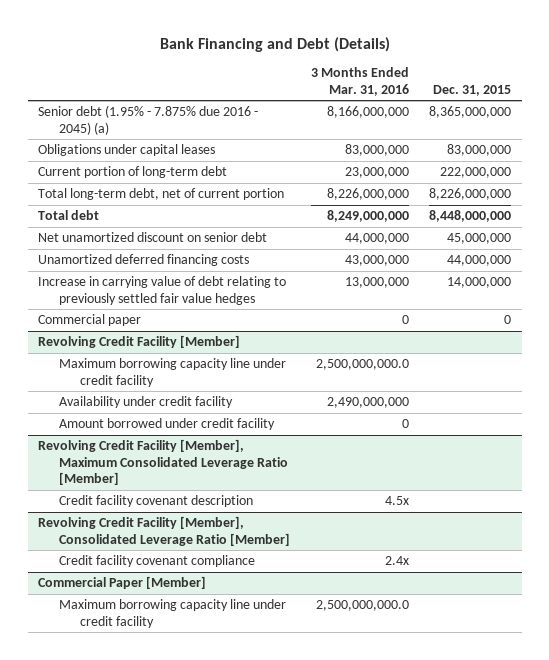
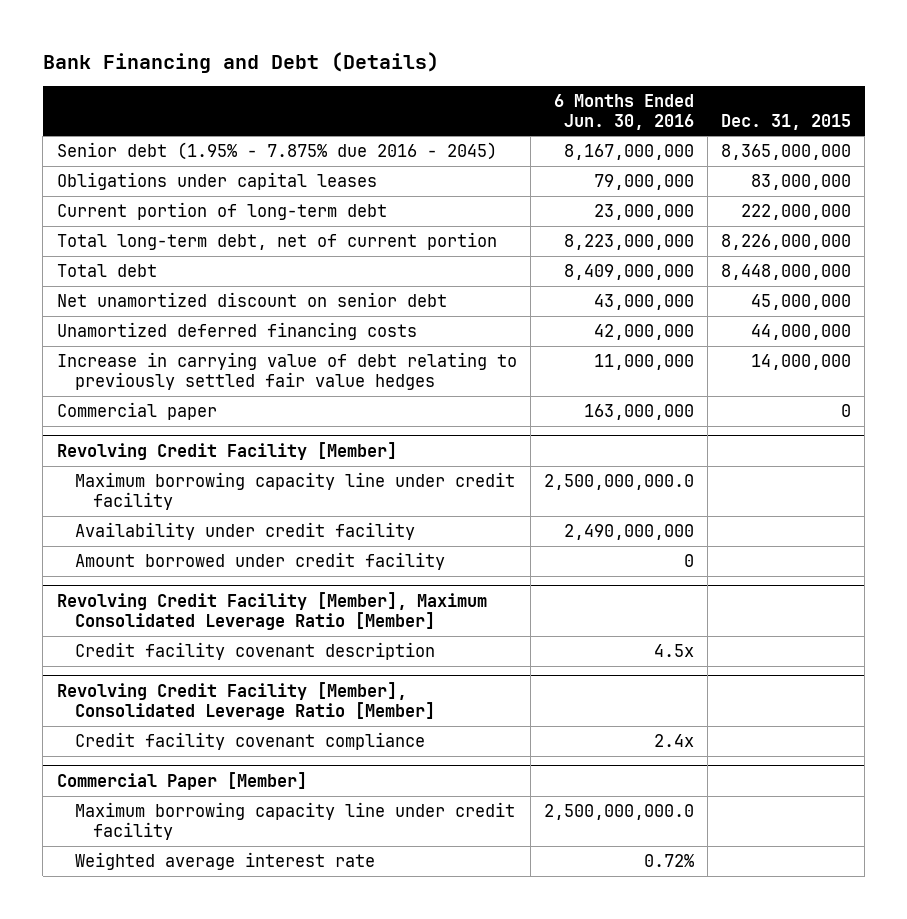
[310,67,409,96] 3 Months Ended Mar. 31, 2016 -> none
none -> [553,93,694,130] 6 Months Ended Jun. 30, 2016
[38,105,259,135] Senior debt (1.95% - 7.875% due 2016 - 2045) (a) -> [56,142,497,161] Senior debt (1.95% - 7.875% due 2016 - 2045)
none -> [74,852,375,871] Weighted average interest rate

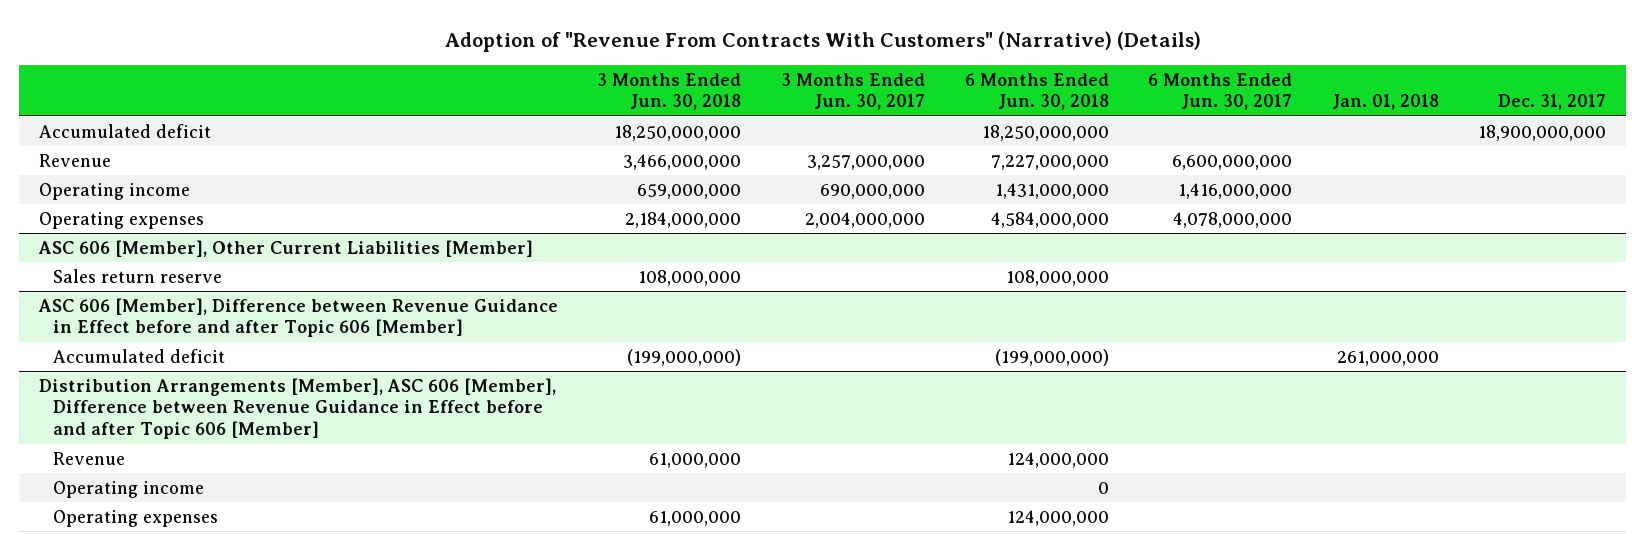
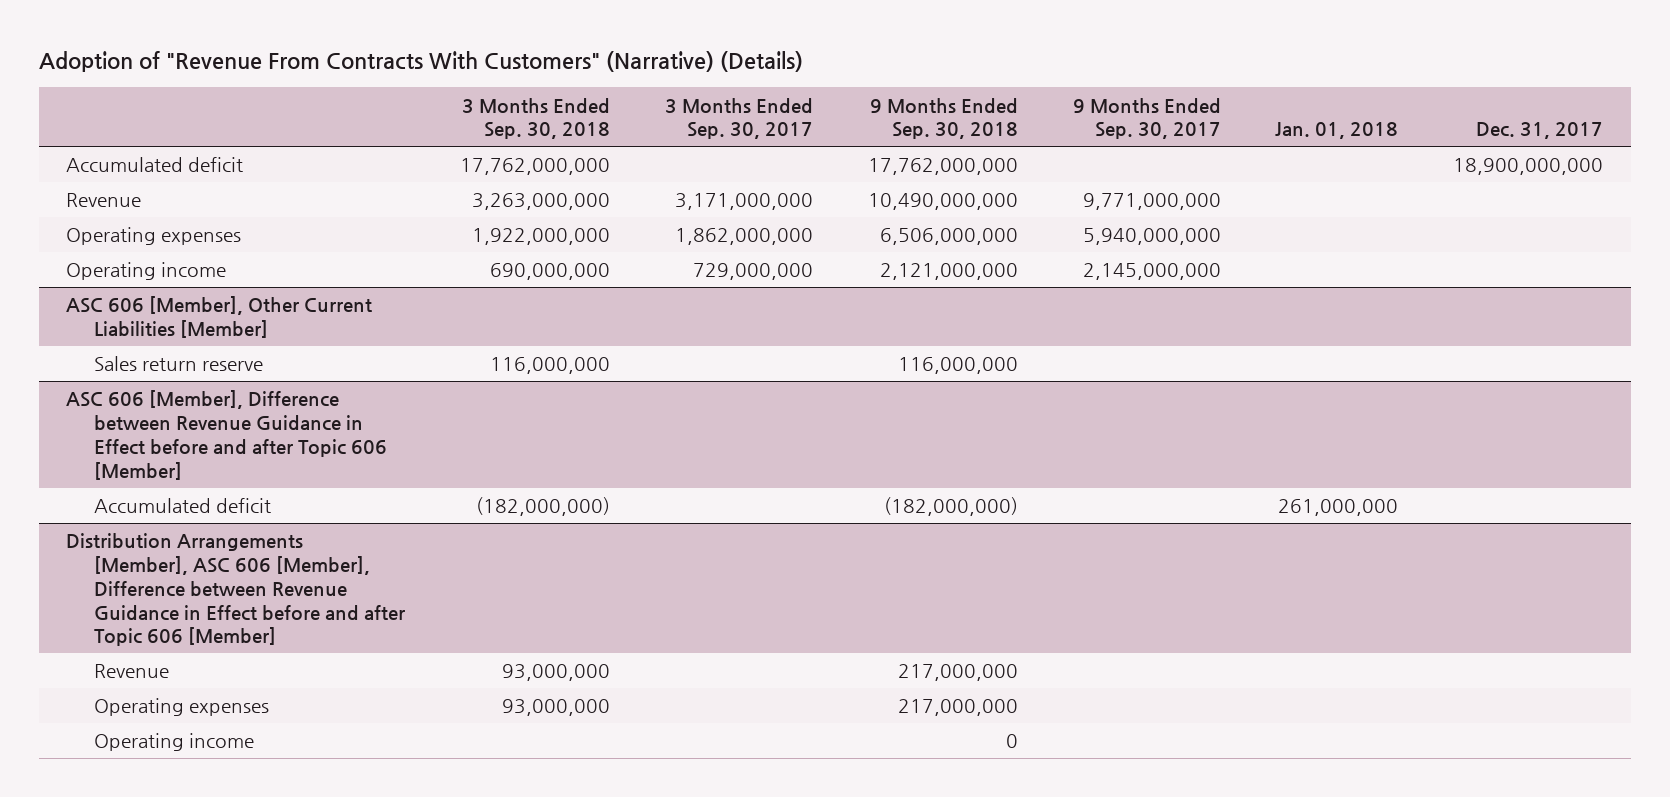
[597,72,742,111] 3 Months Ended Jun. 30, 2018 -> none
[781,72,926,111] 3 Months Ended Jun. 30, 2017 -> none
[964,72,1109,111] 6 Months Ended Jun. 30, 2018 -> none
[1148,72,1293,111] 6 Months Ended Jun. 30, 2017 -> none
none -> [461,97,610,140] 3 Months Ended Sep. 30, 2018
none -> [664,97,813,140] 3 Months Ended Sep. 30, 2017
none -> [869,97,1018,140] 9 Months Ended Sep. 30, 2018
none -> [1072,97,1221,140] 9 Months Ended Sep. 30, 2017
[38,182,190,200] Operating income -> [66,262,227,281] Operating income
[52,480,204,498] Operating income -> [93,733,254,752] Operating income

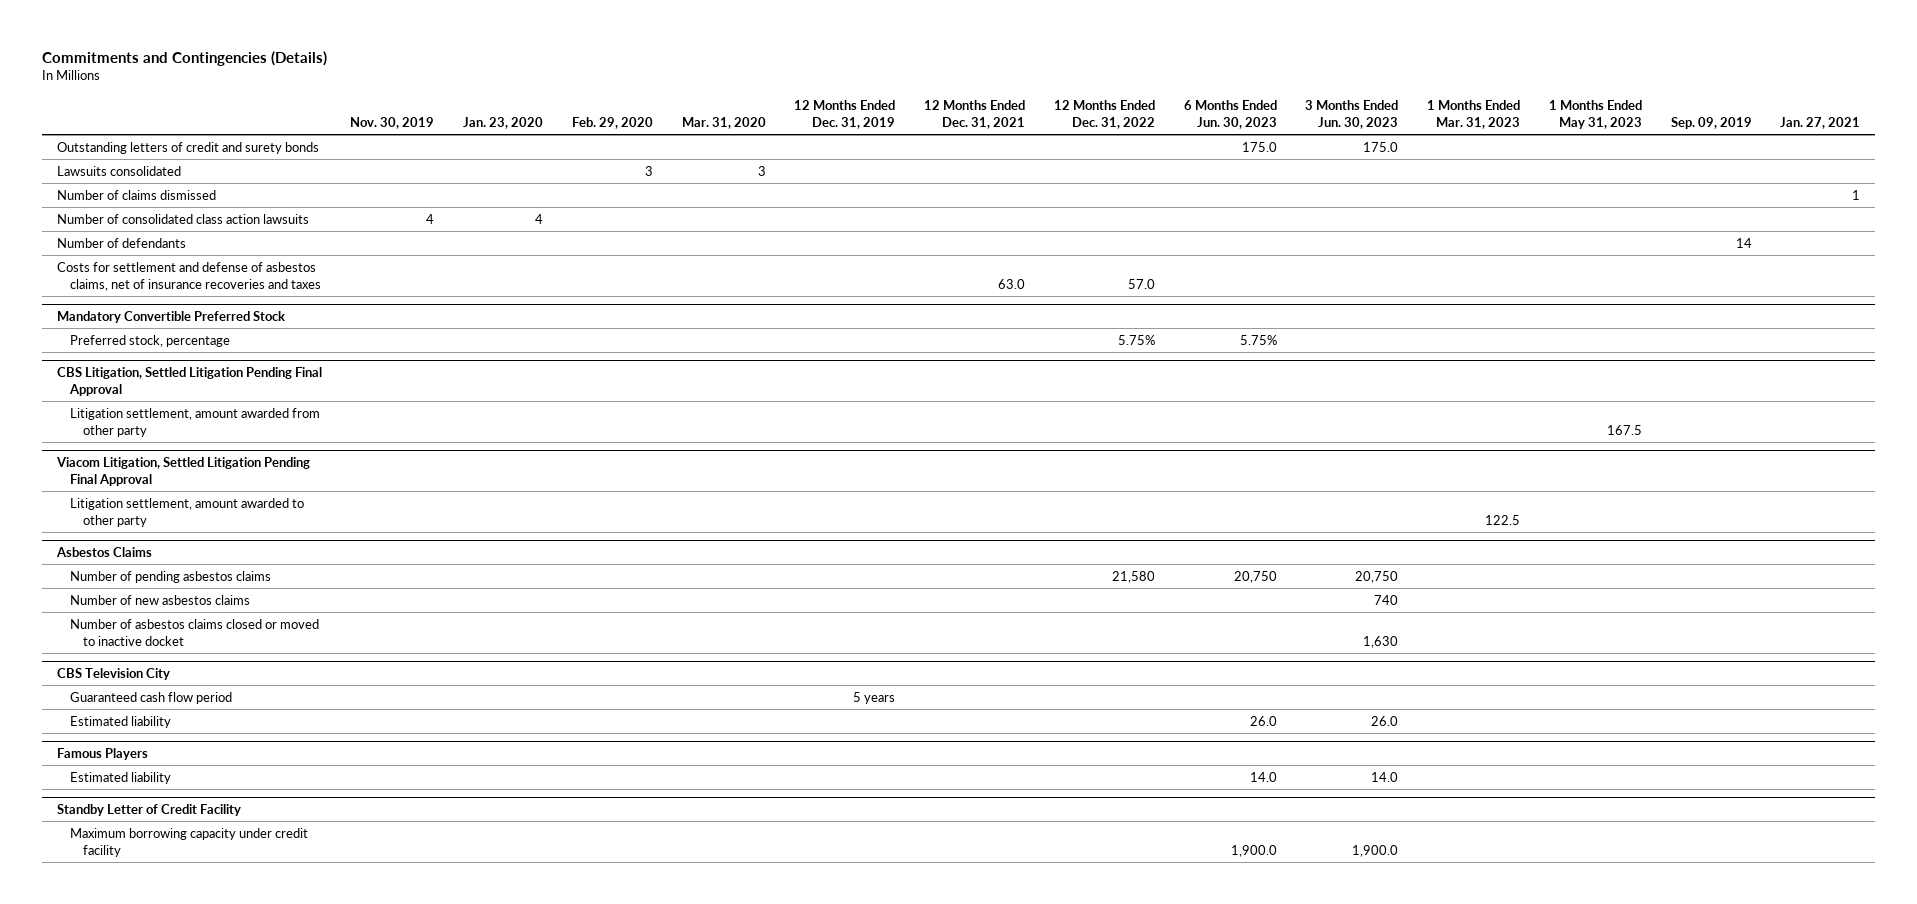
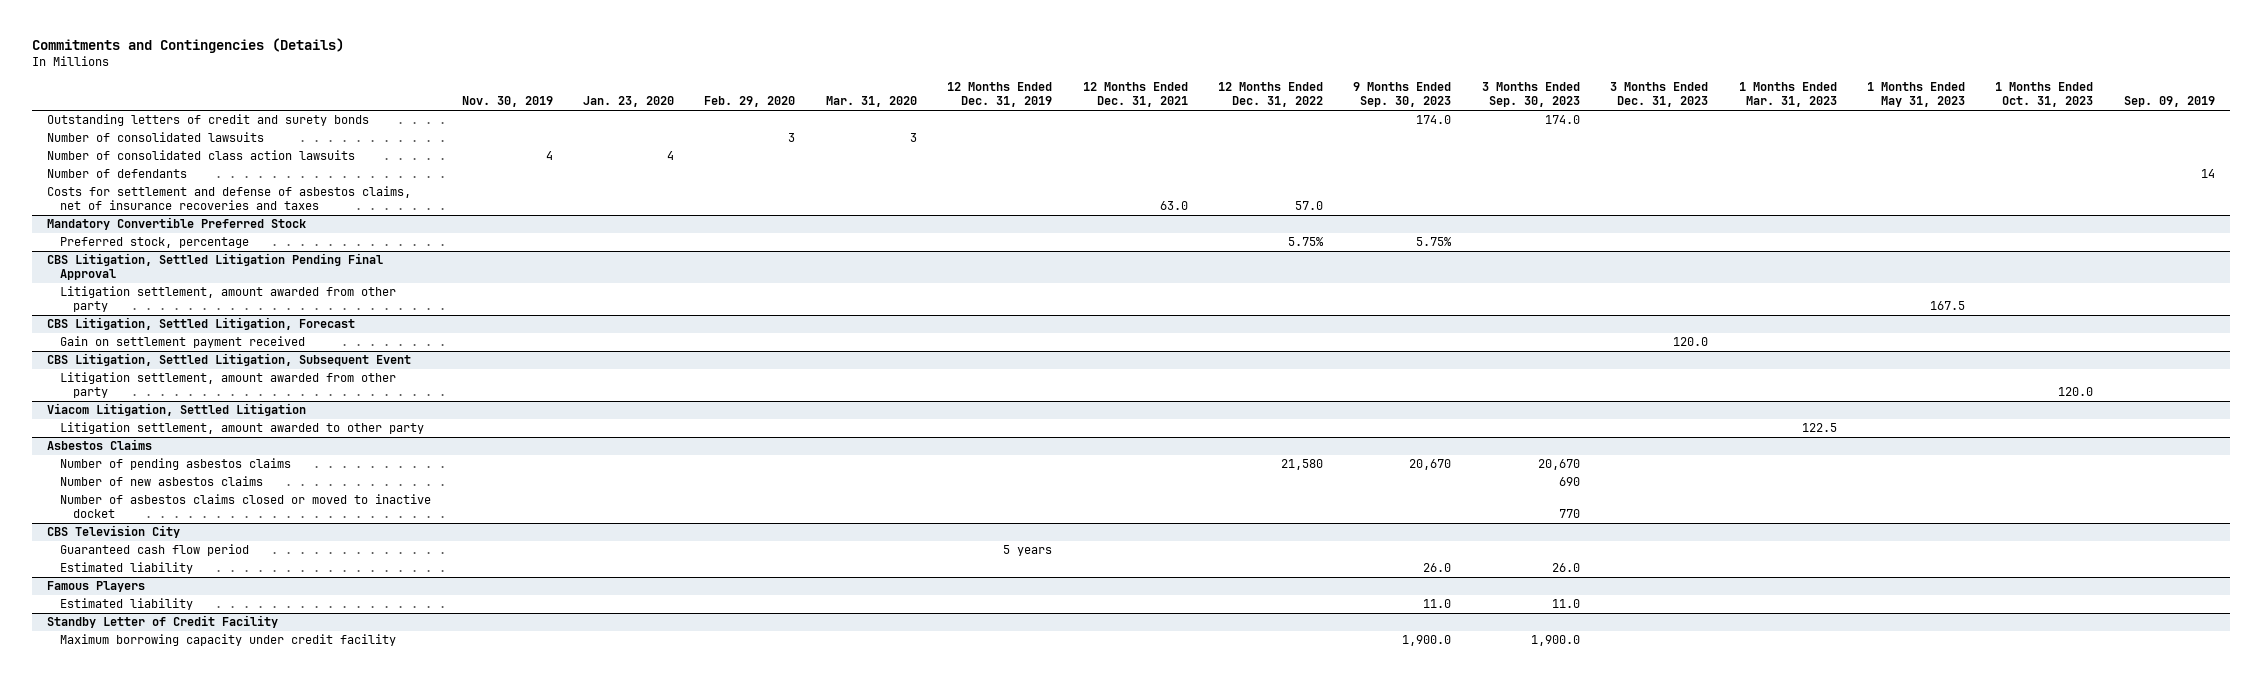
[1183,100,1277,130] 6 Months Ended Jun. 30, 2023 -> none
[1305,100,1399,130] 3 Months Ended Jun. 30, 2023 -> none
[1780,117,1861,130] Jan. 27, 2021 -> none
none -> [1353,82,1452,108] 9 Months Ended Sep. 30, 2023
none -> [1481,82,1580,108] 3 Months Ended Sep. 30, 2023
none -> [1610,82,1709,108] 3 Months Ended Dec. 31, 2023
none -> [1995,82,2094,108] 1 Months Ended Oct. 31, 2023
[56,189,216,200] Number of claims dismissed -> none
[56,165,181,176] Lawsuits consolidated -> [46,132,264,143] Number of consolidated lawsuits
none -> [46,317,355,331] CBS Litigation, Settled Litigation, Forecast
none -> [60,336,306,349] Gain on settlement payment received
none -> [46,353,411,367] CBS Litigation, Settled Litigation, Subsequent Event
none -> [60,372,397,399] Litigation settlement, amount awarded from other party
[55,457,310,486] Viacom Litigation, Settled Litigation Pending Final Approval -> [46,403,306,417] Viacom Litigation, Settled Litigation

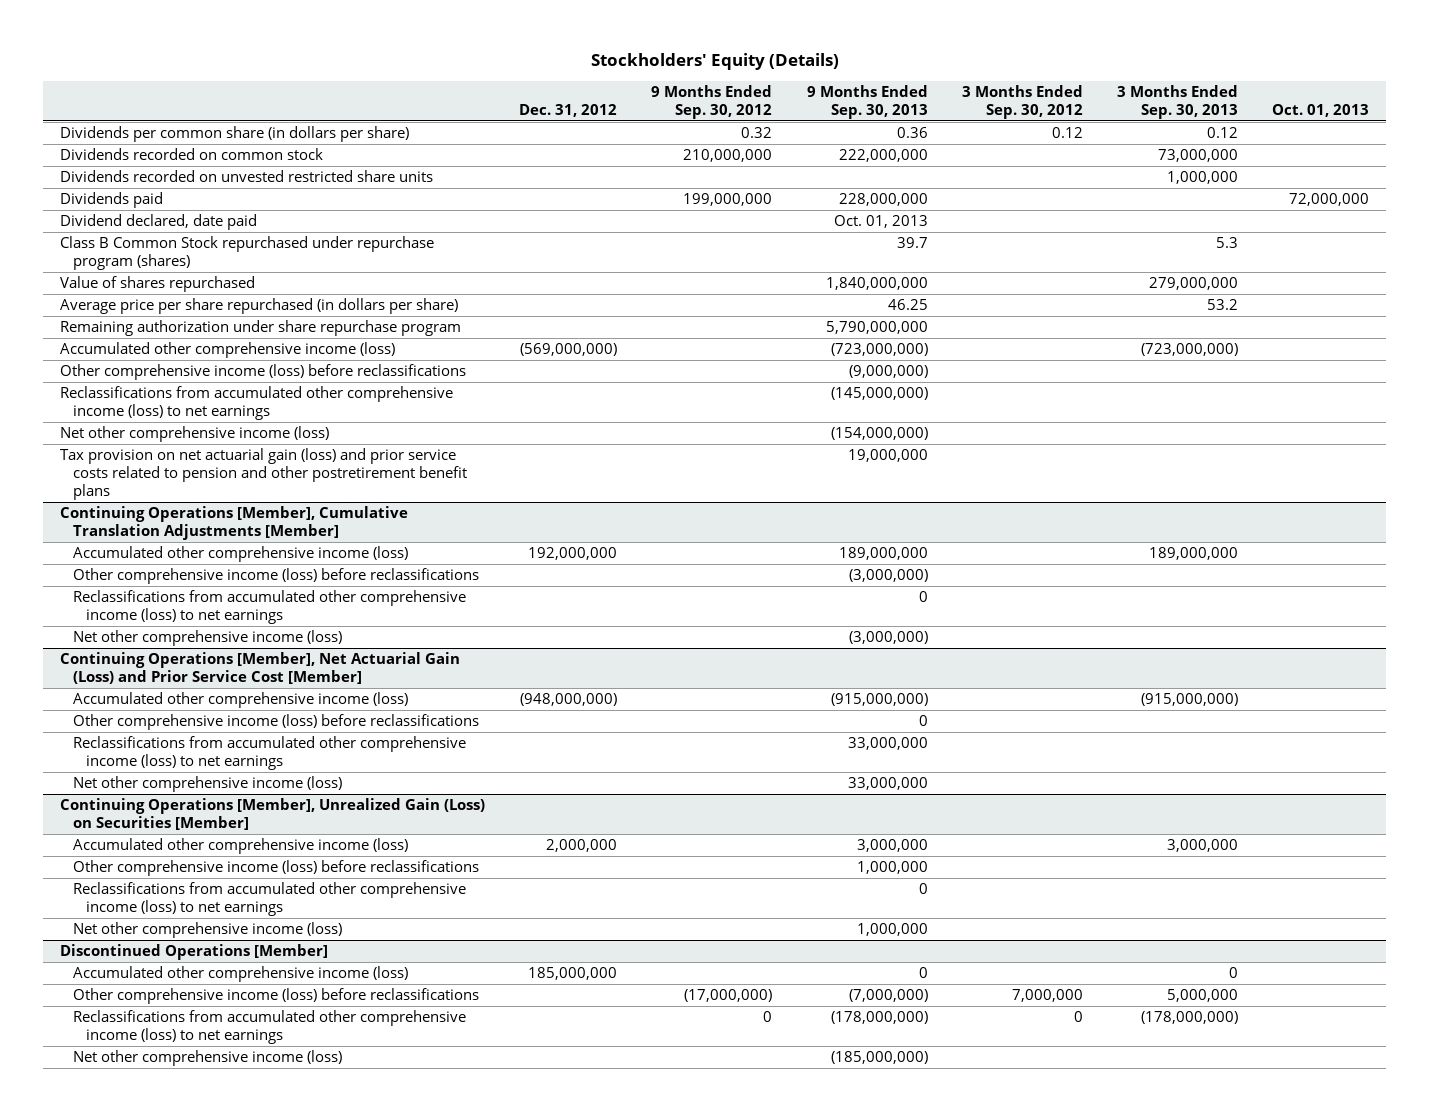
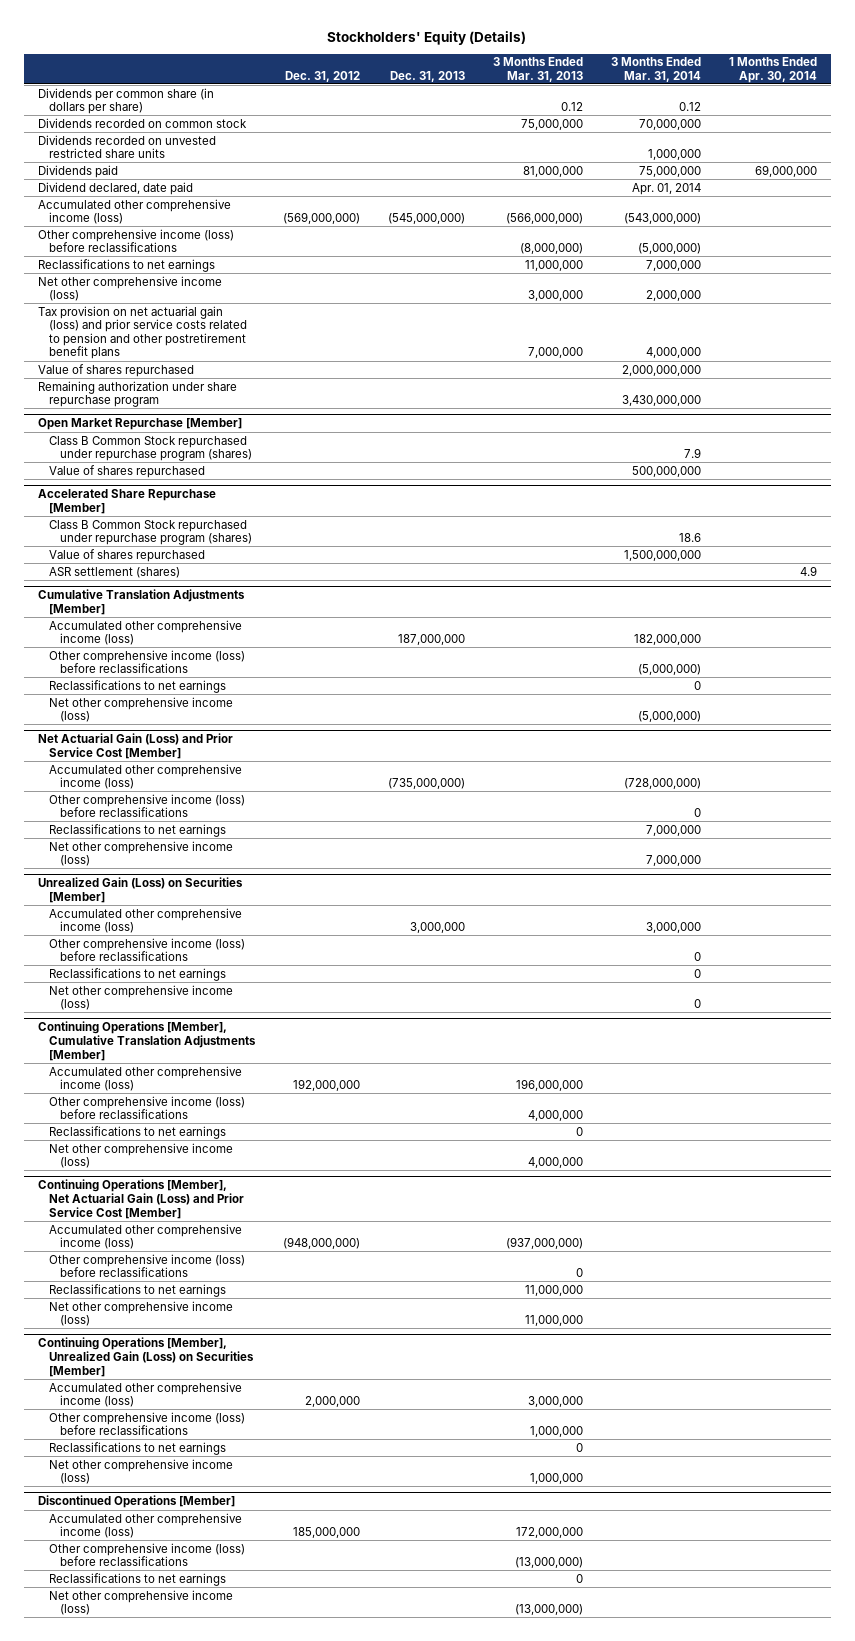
[651,85,773,120] 9 Months Ended Sep. 30, 2012 -> none
[806,85,928,120] 9 Months Ended Sep. 30, 2013 -> none
[961,85,1083,120] 3 Months Ended Sep. 30, 2012 -> none
[1116,85,1238,120] 3 Months Ended Sep. 30, 2013 -> none
[1271,104,1369,118] Oct. 01, 2013 -> none
none -> [389,70,465,82] Dec. 31, 2013
none -> [492,57,583,82] 3 Months Ended Mar. 31, 2013
none -> [610,57,701,82] 3 Months Ended Mar. 31, 2014
none -> [728,57,817,83] 1 Months Ended Apr. 30, 2014
[60,236,435,271] Class B Common Stock repurchased under repurchase program (shares) -> none
[60,298,459,315] Average price per share repurchased (in dollars per share) -> none
[60,386,454,421] Reclassifications from accumulated other comprehensive income (loss) to net earnings -> [38,258,216,272] Reclassifications to net earnings
[60,276,256,293] Value of shares repurchased -> [38,363,195,377] Value of shares repurchased
[60,320,462,337] Remaining authorization under share repurchase program -> [38,380,238,408] Remaining authorization under share repurchase program
none -> [38,418,243,431] Open Market Repurchase [Member]
none -> [48,435,252,462] Class B Common Stock repurchased under repurchase program (shares)
none -> [48,464,205,478] Value of shares repurchased
none -> [38,489,217,514] Accelerated Share Repurchase [Member]
none -> [48,519,252,546] Class B Common Stock repurchased under repurchase program (shares)
none -> [48,548,205,562] Value of shares repurchased
none -> [48,566,180,578] ASR settlement (shares)
none -> [38,589,246,615] Cumulative Translation Adjustments [Member]
none -> [48,619,242,646] Accumulated other comprehensive income (loss)
none -> [48,649,245,674] Other comprehensive income (loss) before reclassifications
none -> [48,679,226,693] Reclassifications to net earnings
none -> [48,696,233,723] Net other comprehensive income (loss)
none -> [38,733,234,759] Net Actuarial Gain (Loss) and Prior Service Cost [Member]
none -> [48,763,242,790] Accumulated other comprehensive income (loss)
none -> [48,793,245,818] Other comprehensive income (loss) before reclassifications
none -> [48,823,226,837] Reclassifications to net earnings
none -> [48,840,233,867] Net other comprehensive income (loss)
none -> [38,877,244,903] Unrealized Gain (Loss) on Securities [Member]
none -> [48,907,242,934] Accumulated other comprehensive income (loss)
none -> [48,937,245,962] Other comprehensive income (loss) before reclassifications
none -> [48,967,226,981] Reclassifications to net earnings
none -> [48,984,233,1011] Net other comprehensive income (loss)
[73,590,467,625] Reclassifications from accumulated other comprehensive income (loss) to net earnings -> [48,1125,226,1139] Reclassifications to net earnings
[73,736,467,771] Reclassifications from accumulated other comprehensive income (loss) to net earnings -> [48,1283,226,1297] Reclassifications to net earnings
[73,882,467,917] Reclassifications from accumulated other comprehensive income (loss) to net earnings -> [48,1441,226,1455] Reclassifications to net earnings
[73,1010,467,1045] Reclassifications from accumulated other comprehensive income (loss) to net earnings -> [48,1572,226,1586] Reclassifications to net earnings

